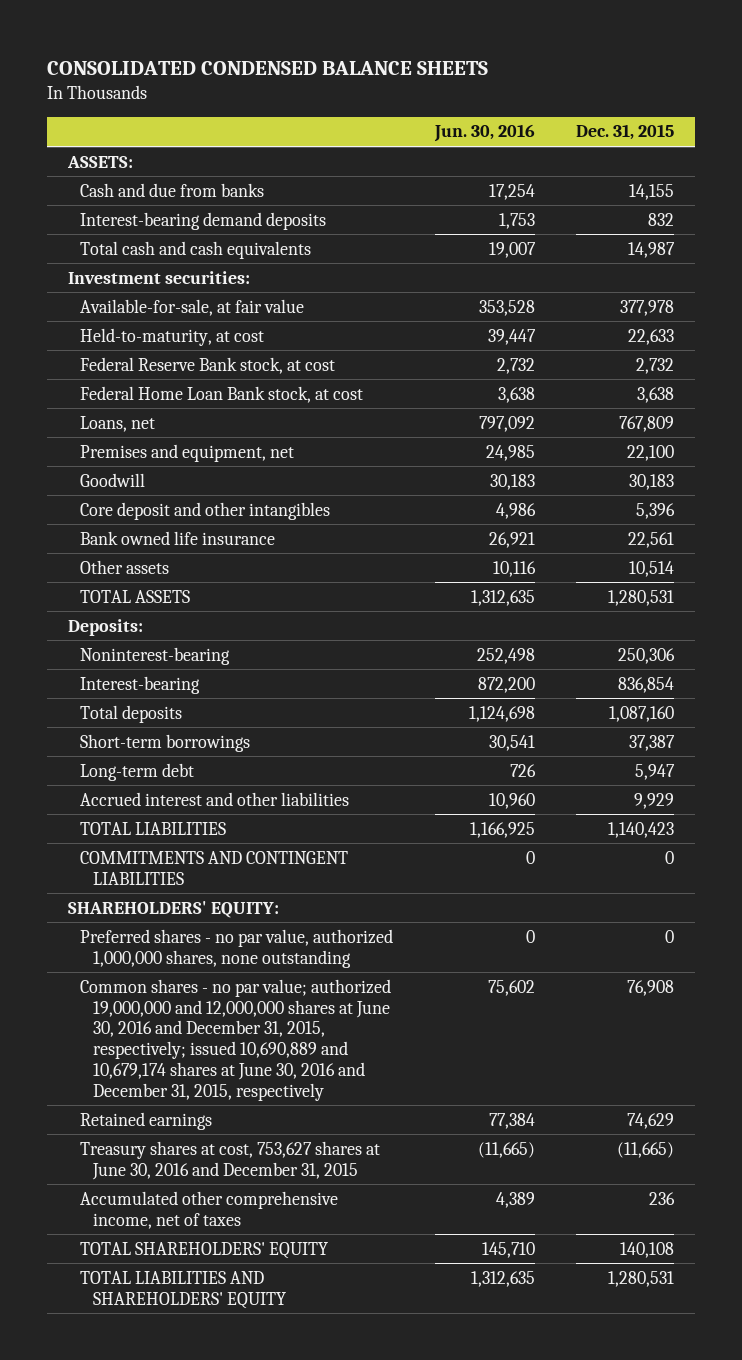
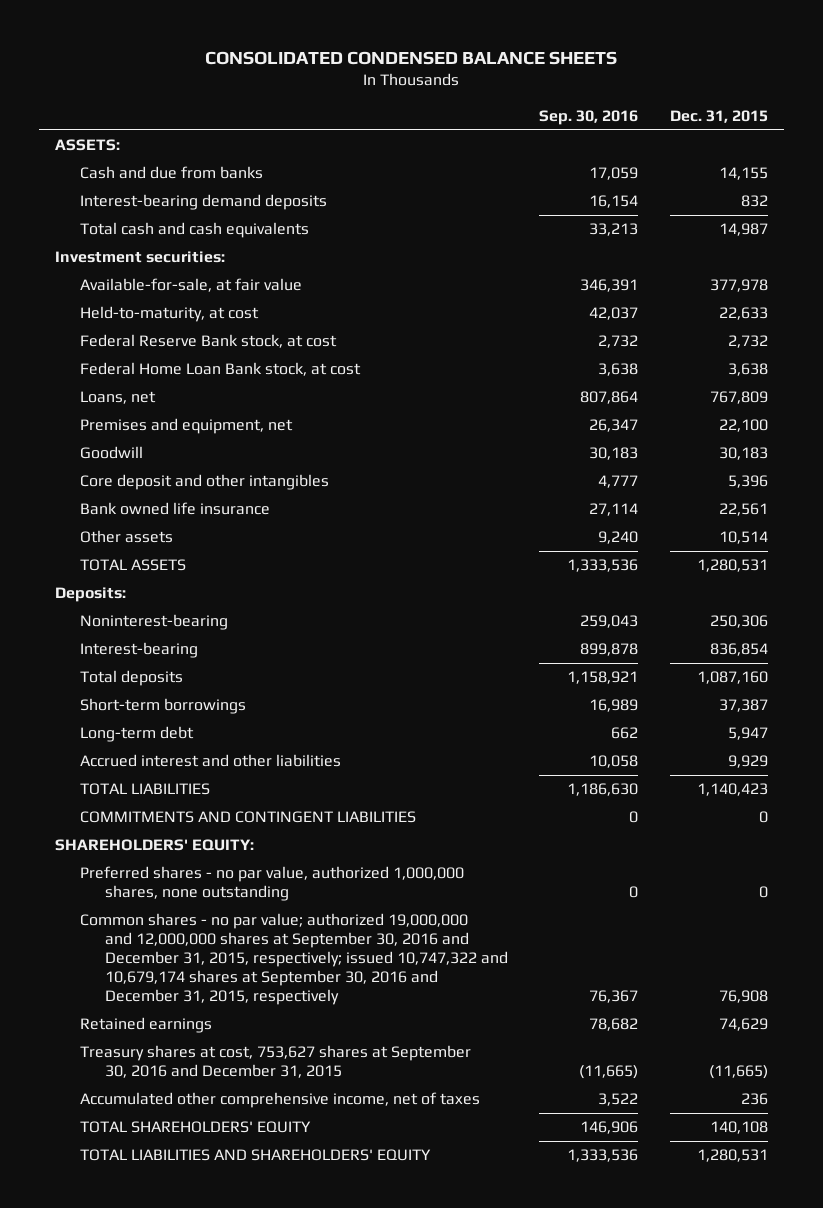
[433,124,535,143] Jun. 30, 2016 -> none
none -> [539,109,639,125] Sep. 30, 2016
[80,978,392,1101] Common shares - no par value; authorized 19,000,000 and 12,000,000 shares at June 30, 2016 and December 31, 2015, respectively; issued 10,690,889 and 10,679,174 shares at June 30, 2016 and December 31, 2015, respectively -> [79,913,508,1006] Common shares - no par value; authorized 19,000,000 and 12,000,000 shares at September 30, 2016 and December 31, 2015, respectively; issued 10,747,322 and 10,679,174 shares at September 30, 2016 and December 31, 2015, respectively
[80,1140,381,1180] Treasury shares at cost, 753,627 shares at June 30, 2016 and December 31, 2015 -> [79,1045,471,1079] Treasury shares at cost, 753,627 shares at September 30, 2016 and December 31, 2015

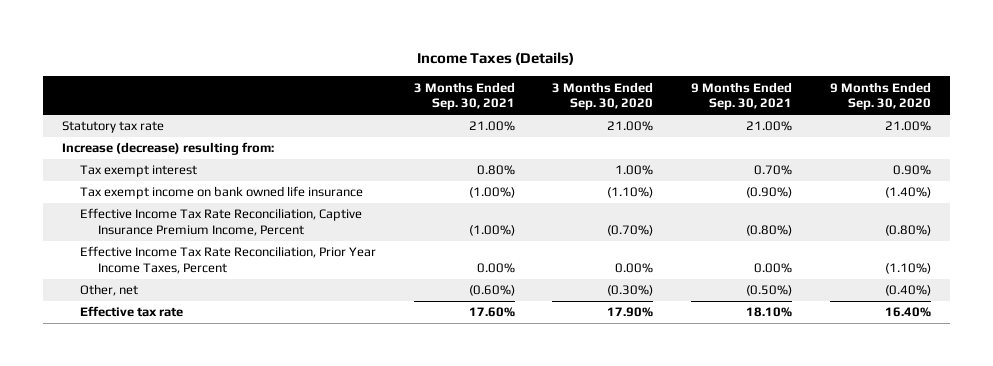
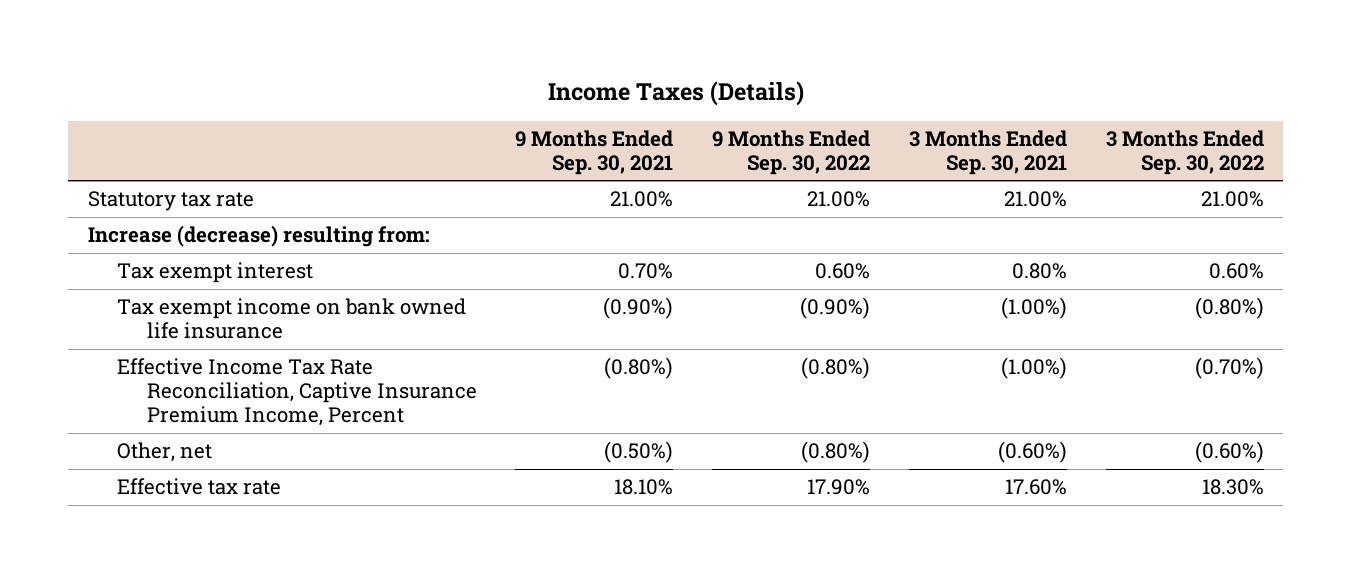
[552,81,654,111] 3 Months Ended Sep. 30, 2020 -> none
[829,81,931,111] 9 Months Ended Sep. 30, 2020 -> none
none -> [712,129,871,175] 9 Months Ended Sep. 30, 2022
none -> [1106,129,1265,175] 3 Months Ended Sep. 30, 2022
[80,246,377,274] Effective Income Tax Rate Reconciliation, Prior Year Income Taxes, Percent -> none

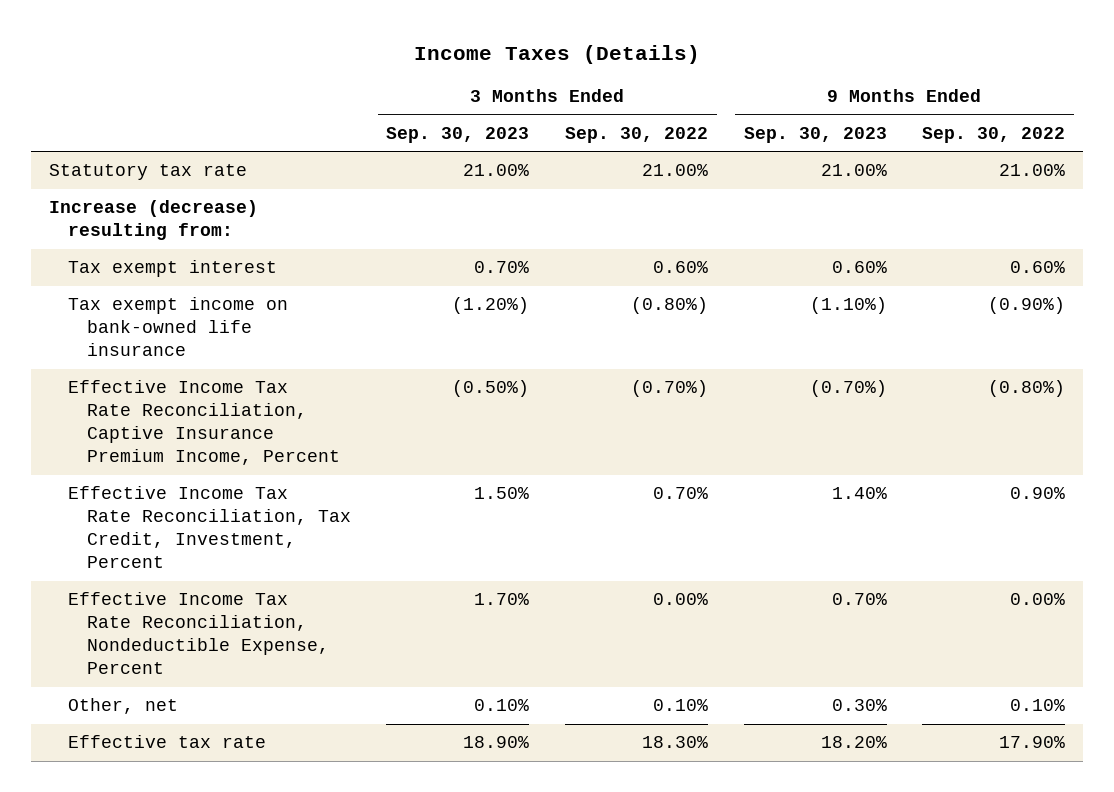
[515,129,674,175] 9 Months Ended Sep. 30, 2021 -> none
[909,129,1068,175] 3 Months Ended Sep. 30, 2021 -> none
none -> [386,126,530,143] Sep. 30, 2023
none -> [743,126,887,143] Sep. 30, 2023
[117,298,467,340] Tax exempt income on bank owned life insurance -> [67,297,288,357] Tax exempt income on bank-owned life insurance
none -> [67,486,351,569] Effective Income Tax Rate Reconciliation, Tax Credit, Investment, Percent
none -> [67,592,329,675] Effective Income Tax Rate Reconciliation, Nondeductible Expense, Percent
[801,441,871,464] (0.80%) -> [1010,699,1066,712] 0.10%
[1195,441,1265,464] (0.60%) -> [653,699,709,712] 0.10%

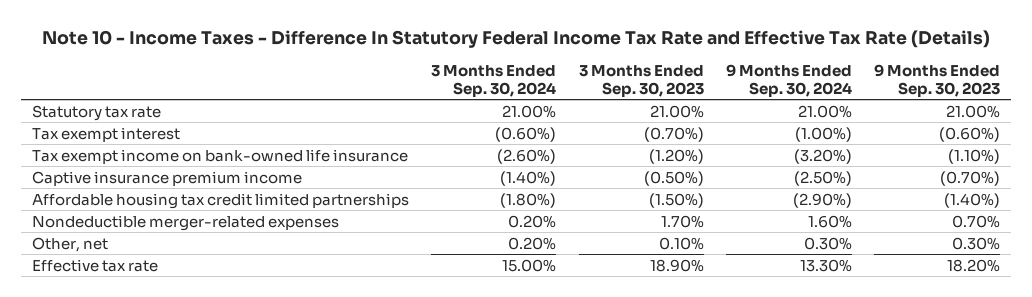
[414,44,701,64] Income Taxes (Details) -> [42,29,991,48] Note 10 - Income Taxes - Difference In Statutory Federal Income Tax Rate and Effective Tax Rate (Details)
[565,126,709,143] Sep. 30, 2022 -> none
[922,126,1066,143] Sep. 30, 2022 -> none
none -> [431,64,557,97] 3 Months Ended Sep. 30, 2024
none -> [725,63,852,97] 9 Months Ended Sep. 30, 2024
[49,200,259,241] Increase (decrease) resulting from: -> none
[474,261,530,274] 0.70% -> [643,126,704,142] (0.70%)
[831,261,887,274] 0.60% -> [939,126,1001,142] (0.60%)
[67,380,340,466] Effective Income Tax Rate Reconciliation, Captive Insurance Premium Income, Percent -> none
[67,486,351,569] Effective Income Tax Rate Reconciliation, Tax Credit, Investment, Percent -> none
none -> [31,170,302,186] Captive insurance premium income
none -> [31,192,409,209] Affordable housing tax credit limited partnerships
[67,592,329,675] Effective Income Tax Rate Reconciliation, Nondeductible Expense, Percent -> [31,214,339,231] Nondeductible merger-related expenses

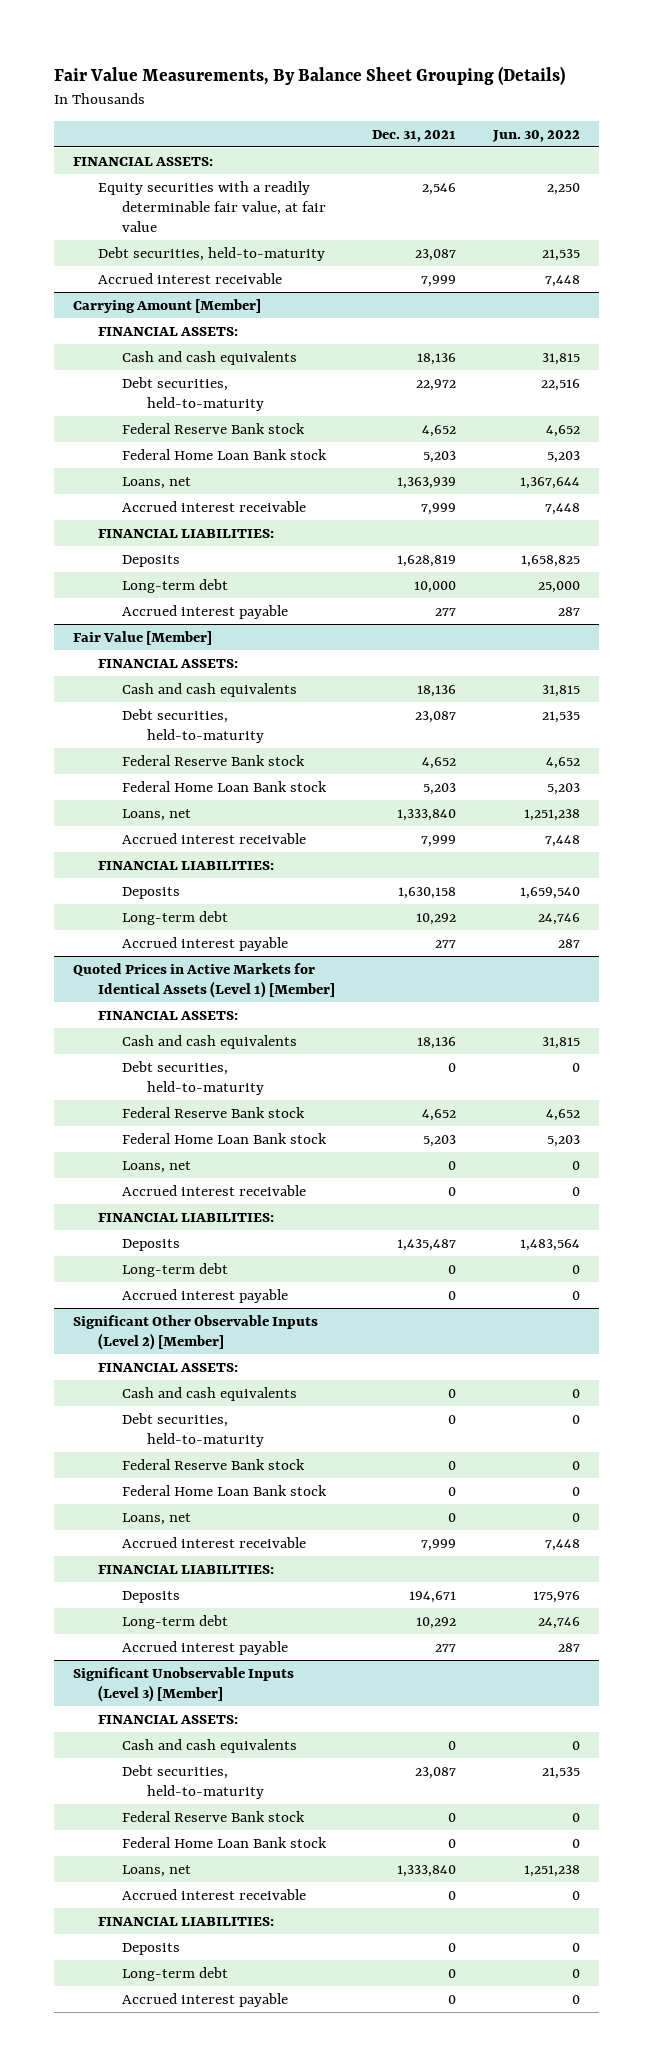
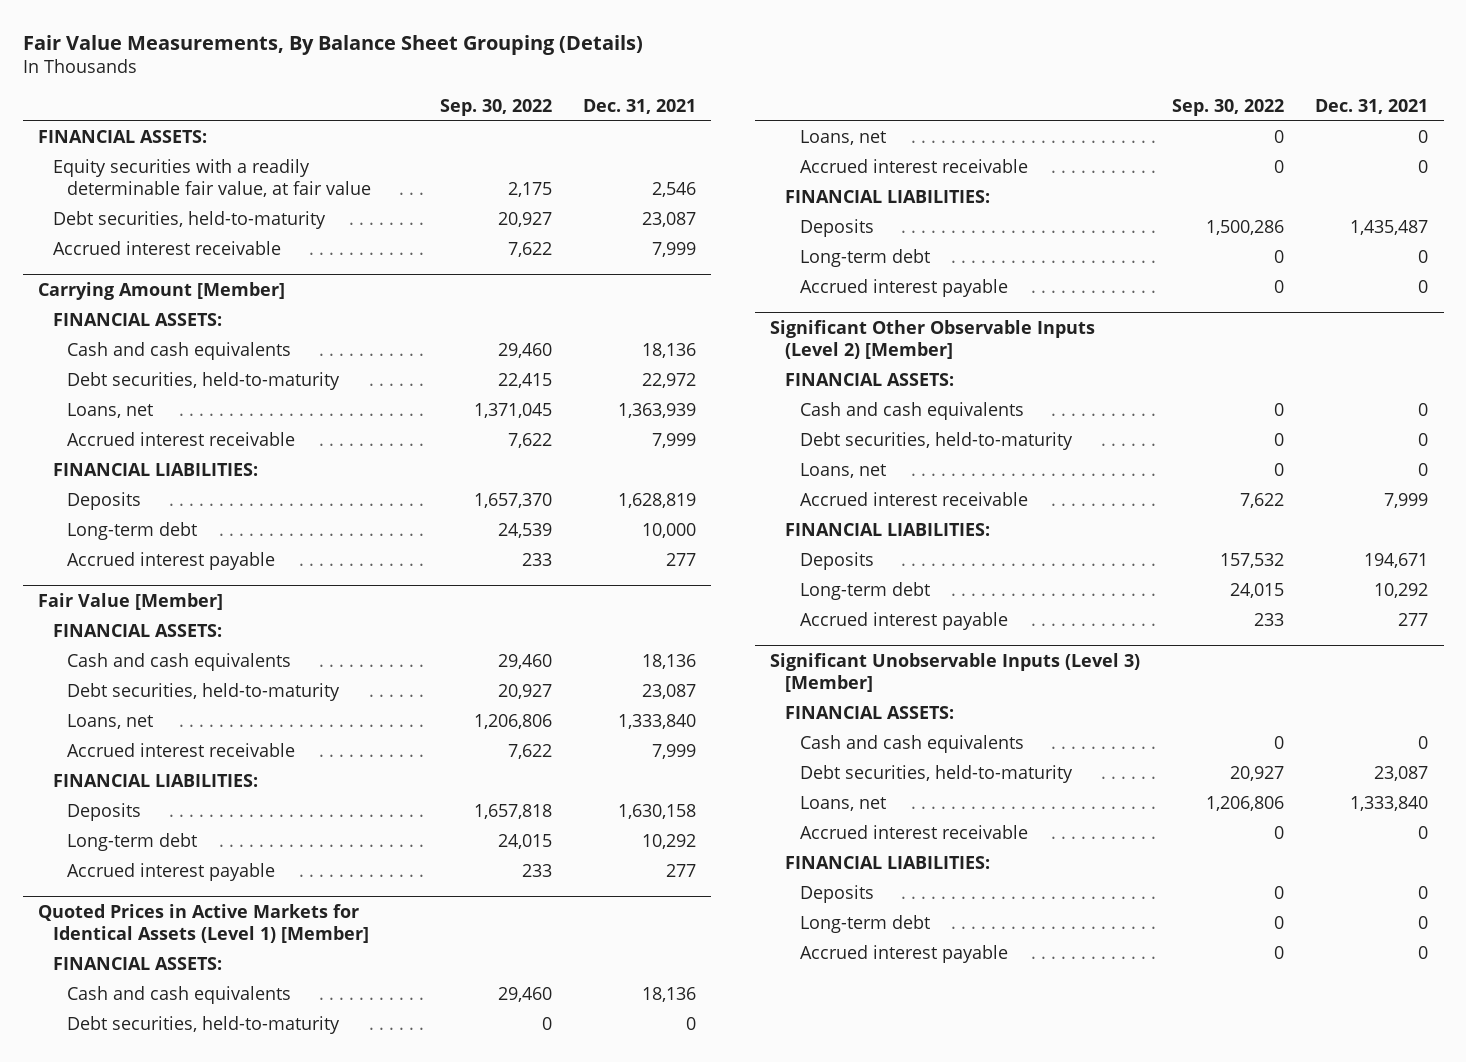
[492,129,581,142] Jun. 30, 2022 -> none
none -> [439,98,552,116] Sep. 30, 2022
[122,422,306,434] Federal Reserve Bank stock -> none
[122,448,328,460] Federal Home Loan Bank stock -> none
[122,754,306,766] Federal Reserve Bank stock -> none
[122,780,328,792] Federal Home Loan Bank stock -> none
[122,1106,306,1118] Federal Reserve Bank stock -> none
[122,1132,328,1144] Federal Home Loan Bank stock -> none
[122,1458,306,1470] Federal Reserve Bank stock -> none
[122,1484,328,1496] Federal Home Loan Bank stock -> none
[122,1810,306,1822] Federal Reserve Bank stock -> none
[122,1836,328,1848] Federal Home Loan Bank stock -> none

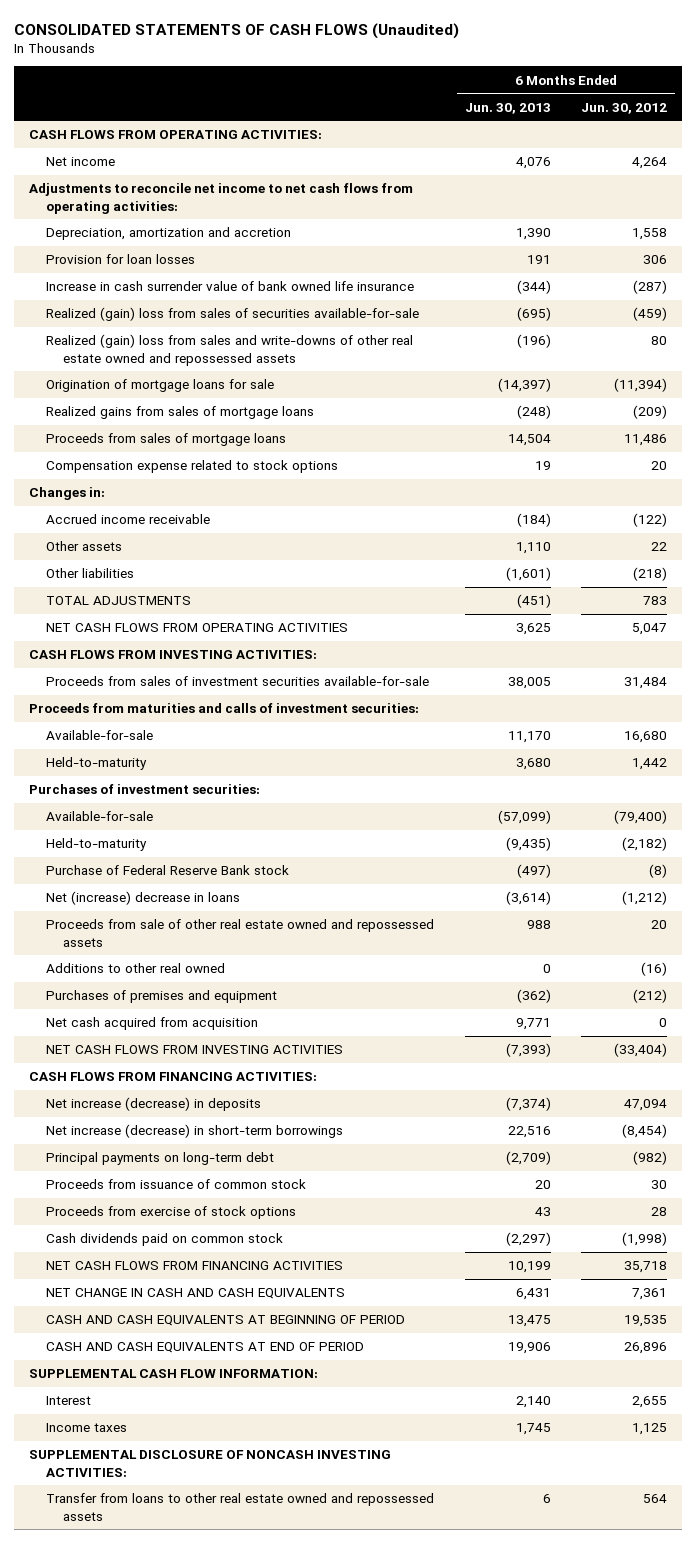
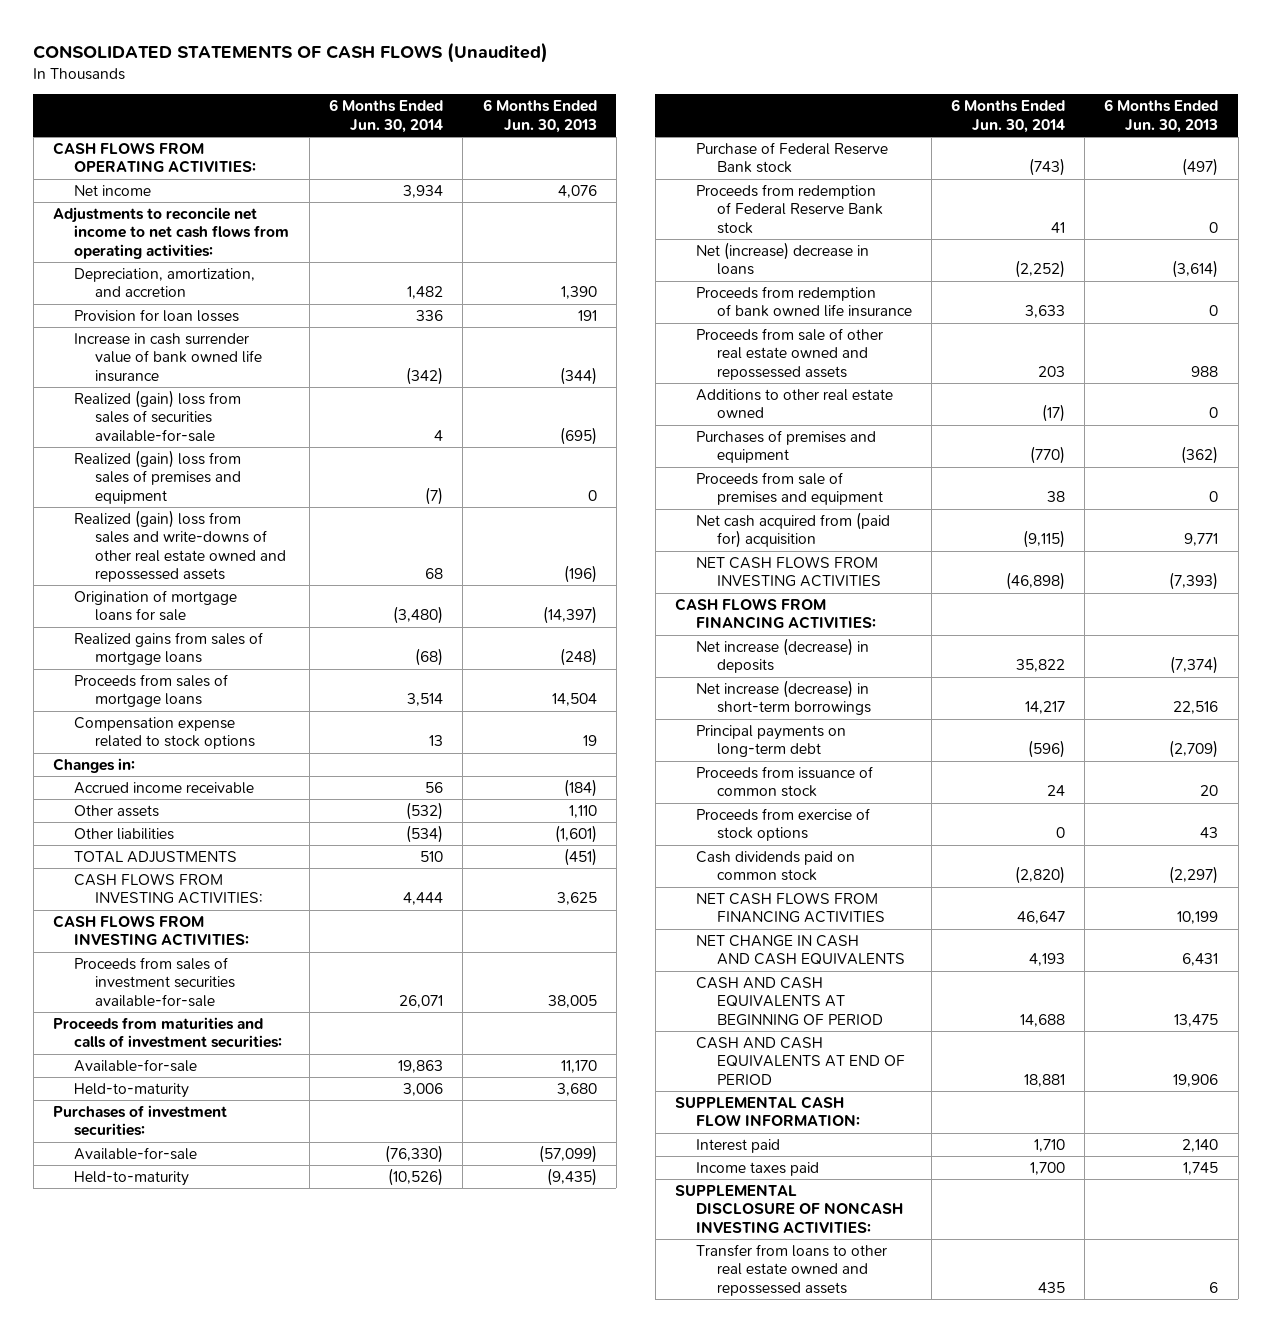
[581,102,668,114] Jun. 30, 2012 -> none
none -> [329,99,444,133] 6 Months Ended Jun. 30, 2014
[46,227,292,241] Depreciation, amortization and accretion -> [73,267,255,298] Depreciation, amortization, and accretion
none -> [73,449,241,504] Realized (gain) loss from sales of premises and equipment
[46,623,349,633] NET CASH FLOWS FROM OPERATING ACTIVITIES -> [73,872,263,905] CASH FLOWS FROM INVESTING ACTIVITIES:
none -> [695,183,883,234] Proceeds from redemption of Federal Reserve Bank stock
none -> [695,285,912,318] Proceeds from redemption of bank owned life insurance
[46,963,226,974] Additions to other real owned -> [695,388,893,419] Additions to other real estate owned
none -> [695,471,883,506] Proceeds from sale of premises and equipment
[46,1017,259,1031] Net cash acquired from acquisition -> [695,511,890,549] Net cash acquired from (paid for) acquisition
[46,1396,92,1406] Interest -> [695,1138,780,1153] Interest paid
[46,1423,128,1433] Income taxes -> [695,1161,819,1176] Income taxes paid

